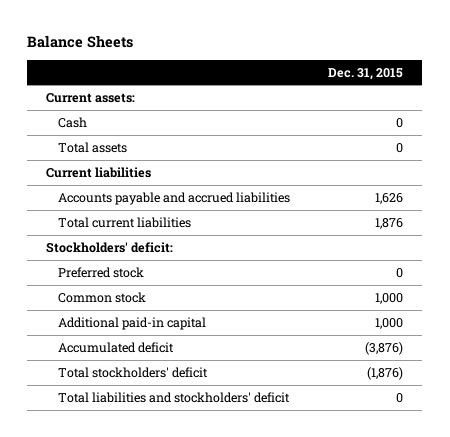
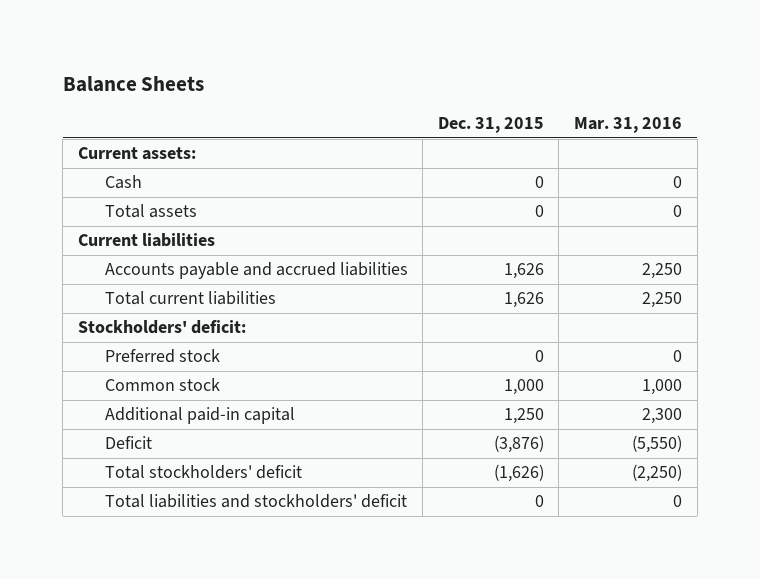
none -> [574,117,683,134] Mar. 31, 2016
[375,217,404,229] 1,876 -> [503,292,544,309] 1,626
[375,317,404,329] 1,000 -> [503,408,544,425] 1,250
[58,341,175,353] Accumulated deficit -> [104,436,152,450] Deficit
[367,366,404,380] (1,876) -> [493,464,544,483] (1,626)

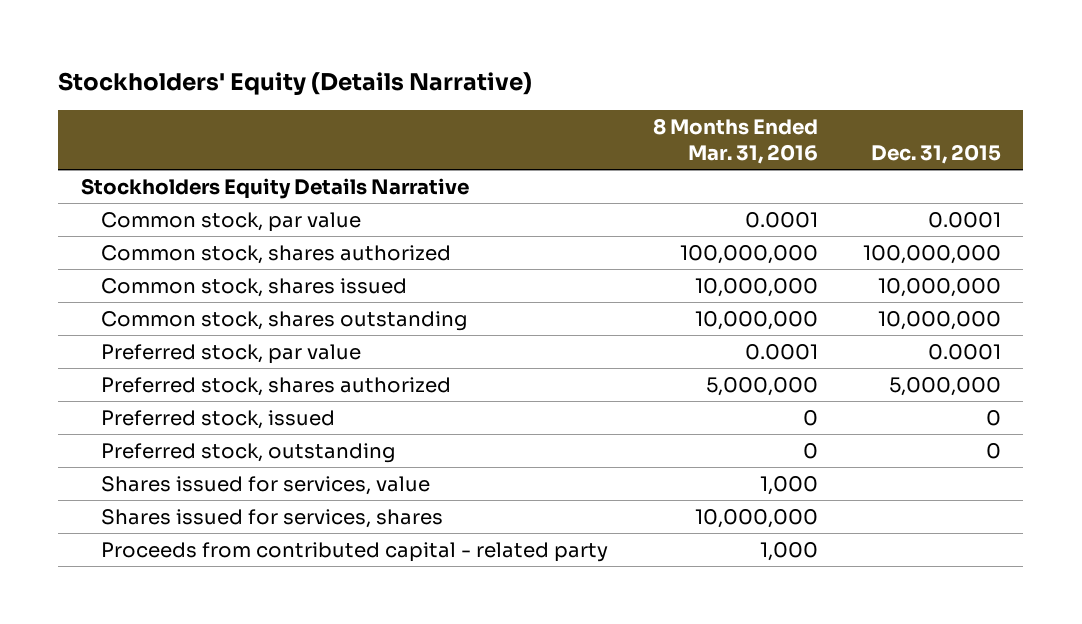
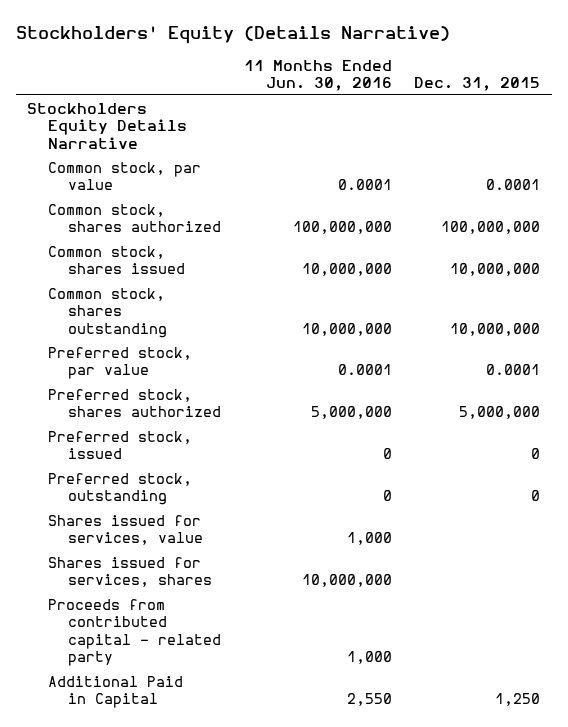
[652,118,818,165] 8 Months Ended Mar. 31, 2016 -> none
none -> [243,59,392,92] 11 Months Ended Jun. 30, 2016
none -> [47,675,183,709] Additional Paid in Capital

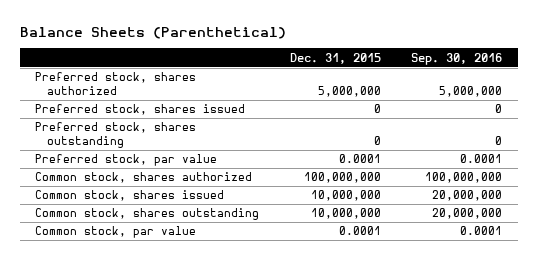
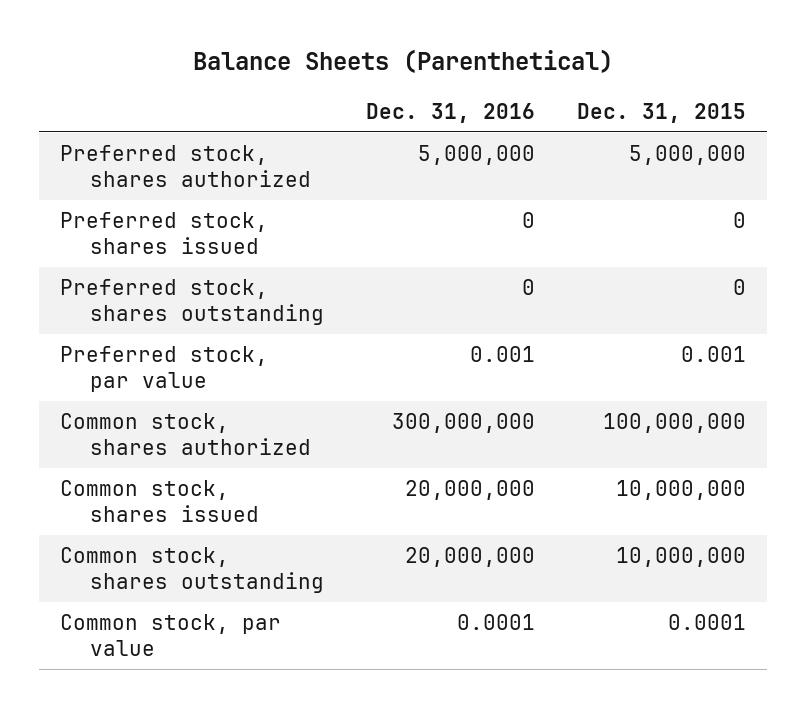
[411,52,503,65] Sep. 30, 2016 -> none
none -> [365,102,535,123] Dec. 31, 2016
[338,154,381,164] 0.0001 -> [680,345,746,362] 0.001

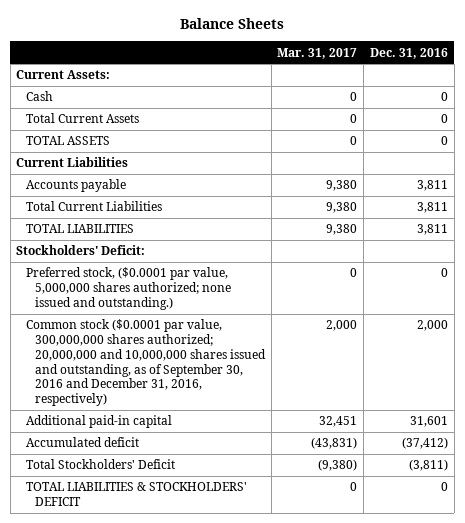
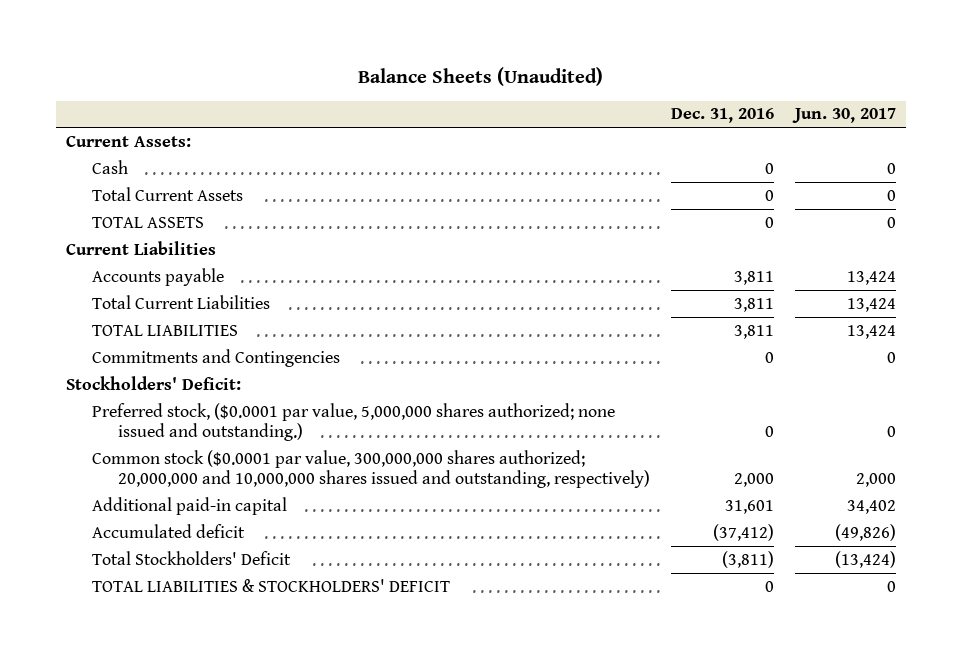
[180,17,285,29] Balance Sheets -> [358,67,604,87] Balance Sheets (Unaudited)
[277,47,358,59] Mar. 31, 2017 -> none
none -> [791,108,896,124] Jun. 30, 2017
none -> [91,348,340,367] Commitments and Contingencies
[25,319,266,406] Common stock ($0.0001 par value, 300,000,000 shares authorized; 20,000,000 and 10,000,000 shares issued and outstanding, as of September 30, 2016 and December 31, 2016, respectively) -> [91,449,650,489] Common stock ($0.0001 par value, 300,000,000 shares authorized; 20,000,000 and 10,000,000 shares issued and outstanding, respectively)

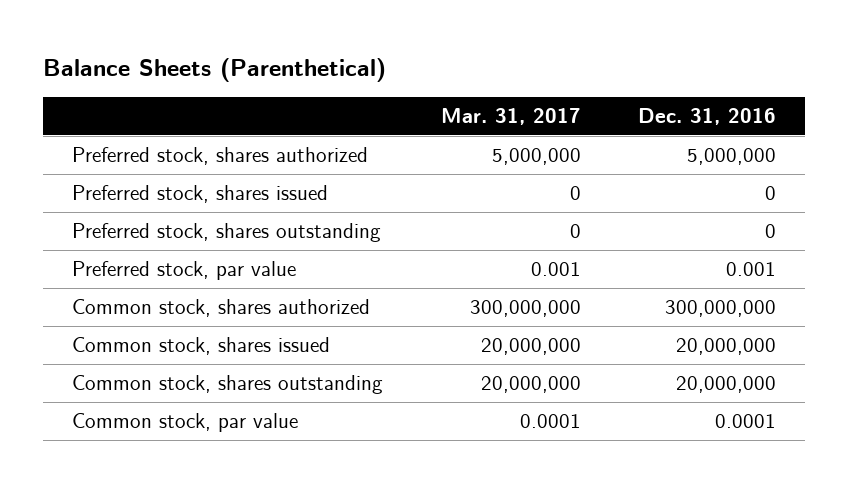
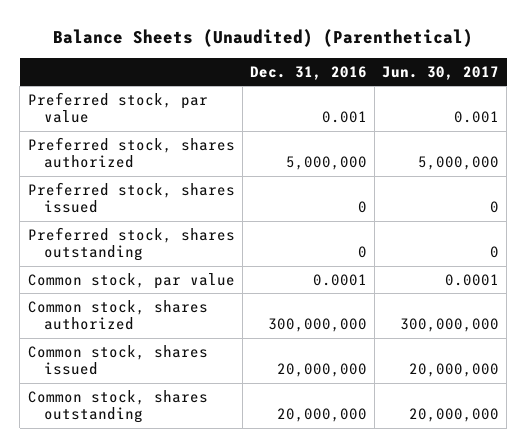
[43,57,387,82] Balance Sheets (Parenthetical) -> [53,29,474,48] Balance Sheets (Unaudited) (Parenthetical)
[440,108,581,126] Mar. 31, 2017 -> none
none -> [382,65,500,80] Jun. 30, 2017
[72,261,297,281] Preferred stock, par value -> [27,91,208,124] Preferred stock, par value
[72,413,299,433] Common stock, par value -> [27,272,235,289] Common stock, par value

